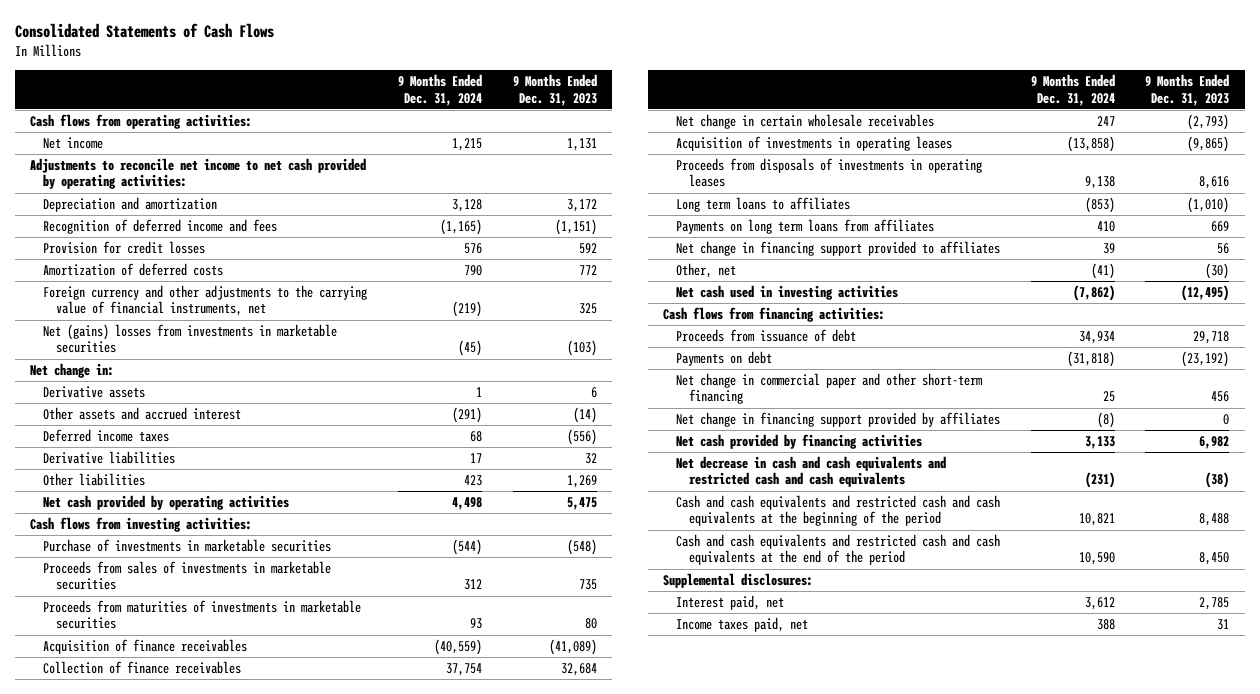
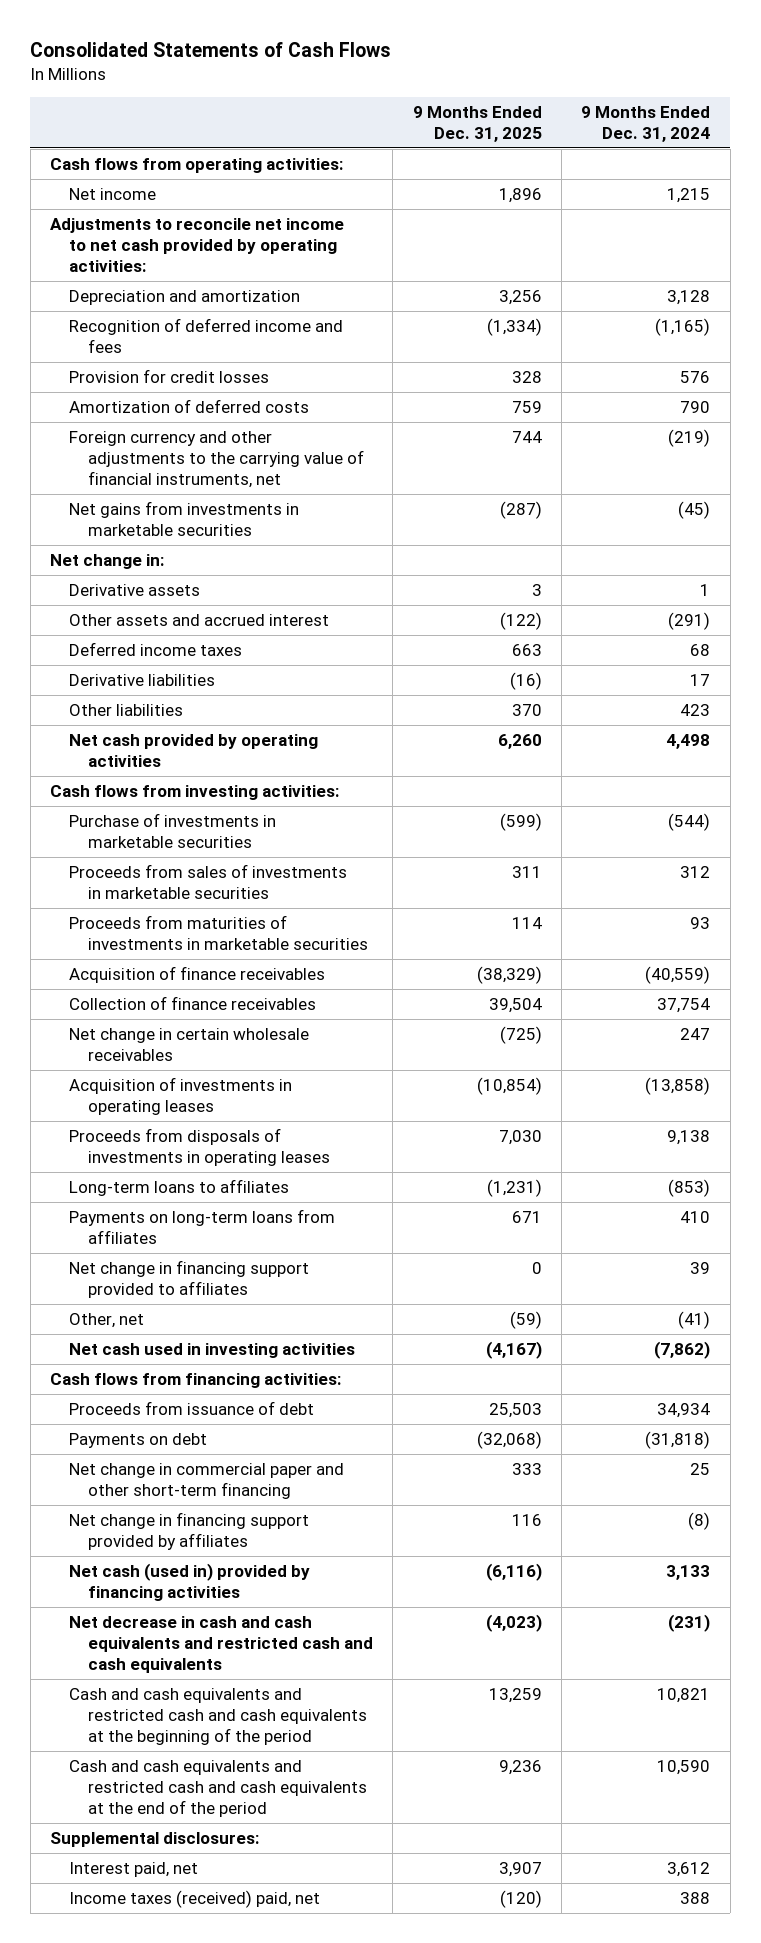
[512,74,597,106] 9 Months Ended Dec. 31, 2023 -> none
none -> [412,105,542,142] 9 Months Ended Dec. 31, 2025
[43,324,338,354] Net (gains) losses from investments in marketable securities -> [69,500,300,537] Net gains from investments in marketable securities
[675,197,850,213] Long term loans to affiliates -> [69,1178,290,1196] Long-term loans to affiliates
[675,219,934,235] Payments on long term loans from affiliates -> [69,1208,336,1245] Payments on long-term loans from affiliates
[675,434,922,450] Net cash provided by financing activities -> [69,1562,311,1602] Net cash (used in) provided by financing activities
[675,617,808,633] Income taxes paid, net -> [69,1889,321,1908] Income taxes (received) paid, net

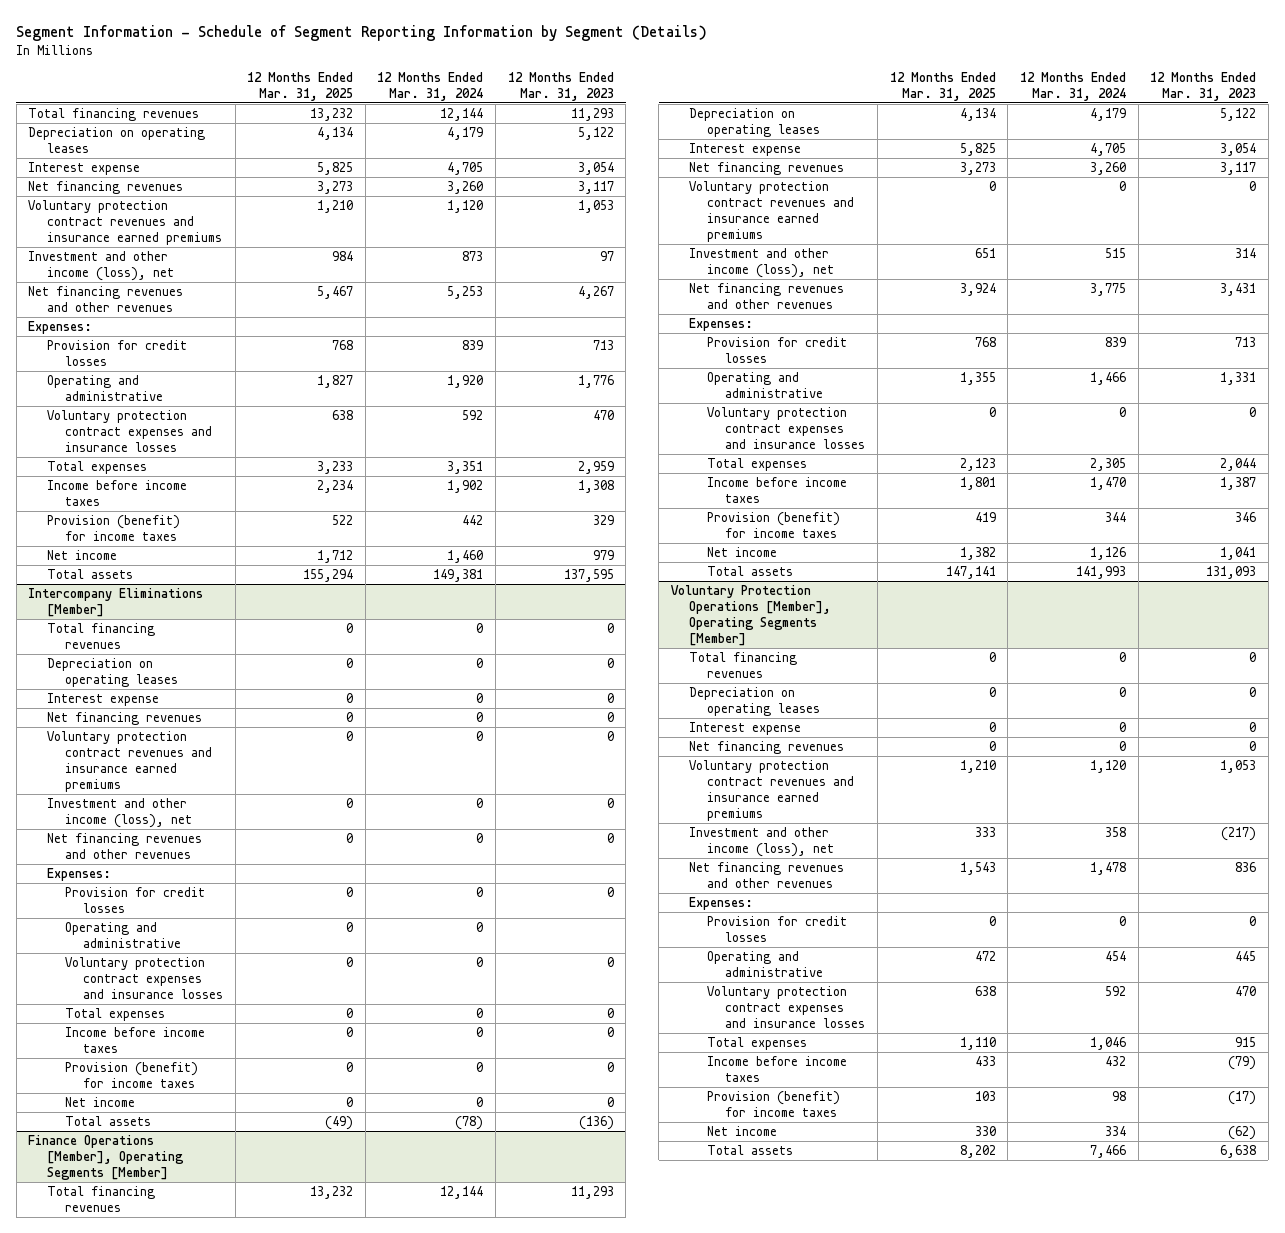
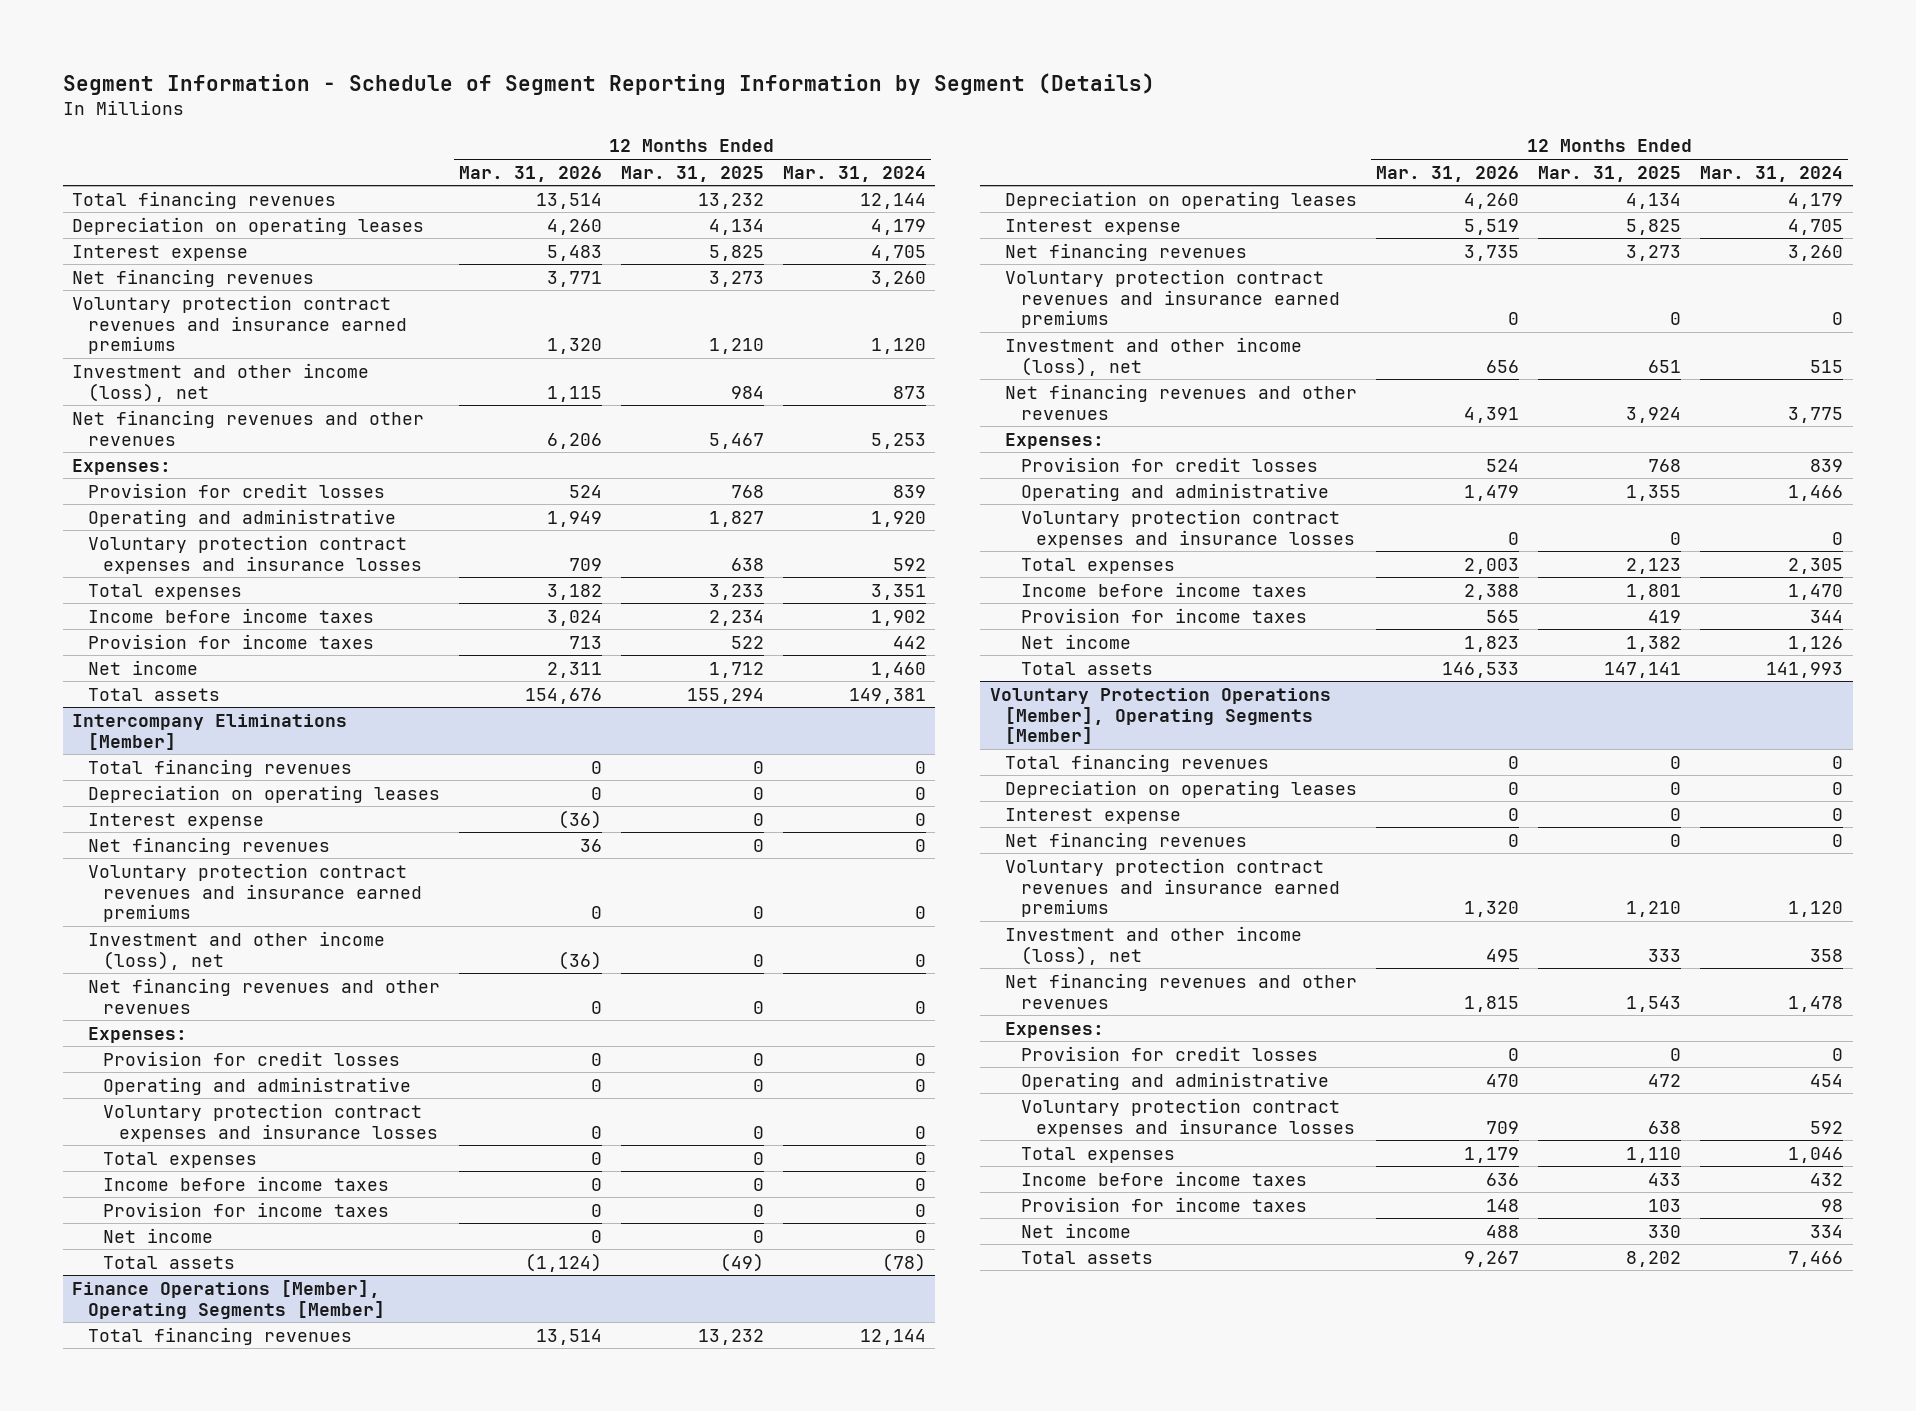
[507,71,614,101] 12 Months Ended Mar. 31, 2023 -> none
none -> [458,165,602,182] Mar. 31, 2026
[46,515,180,542] Provision (benefit) for income taxes -> [87,633,374,649] Provision for income taxes
[64,1062,198,1089] Provision (benefit) for income taxes -> [103,1201,390,1217] Provision for income taxes
[707,512,841,539] Provision (benefit) for income taxes -> [1020,607,1307,623] Provision for income taxes
[707,1091,841,1118] Provision (benefit) for income taxes -> [1020,1196,1307,1212] Provision for income taxes

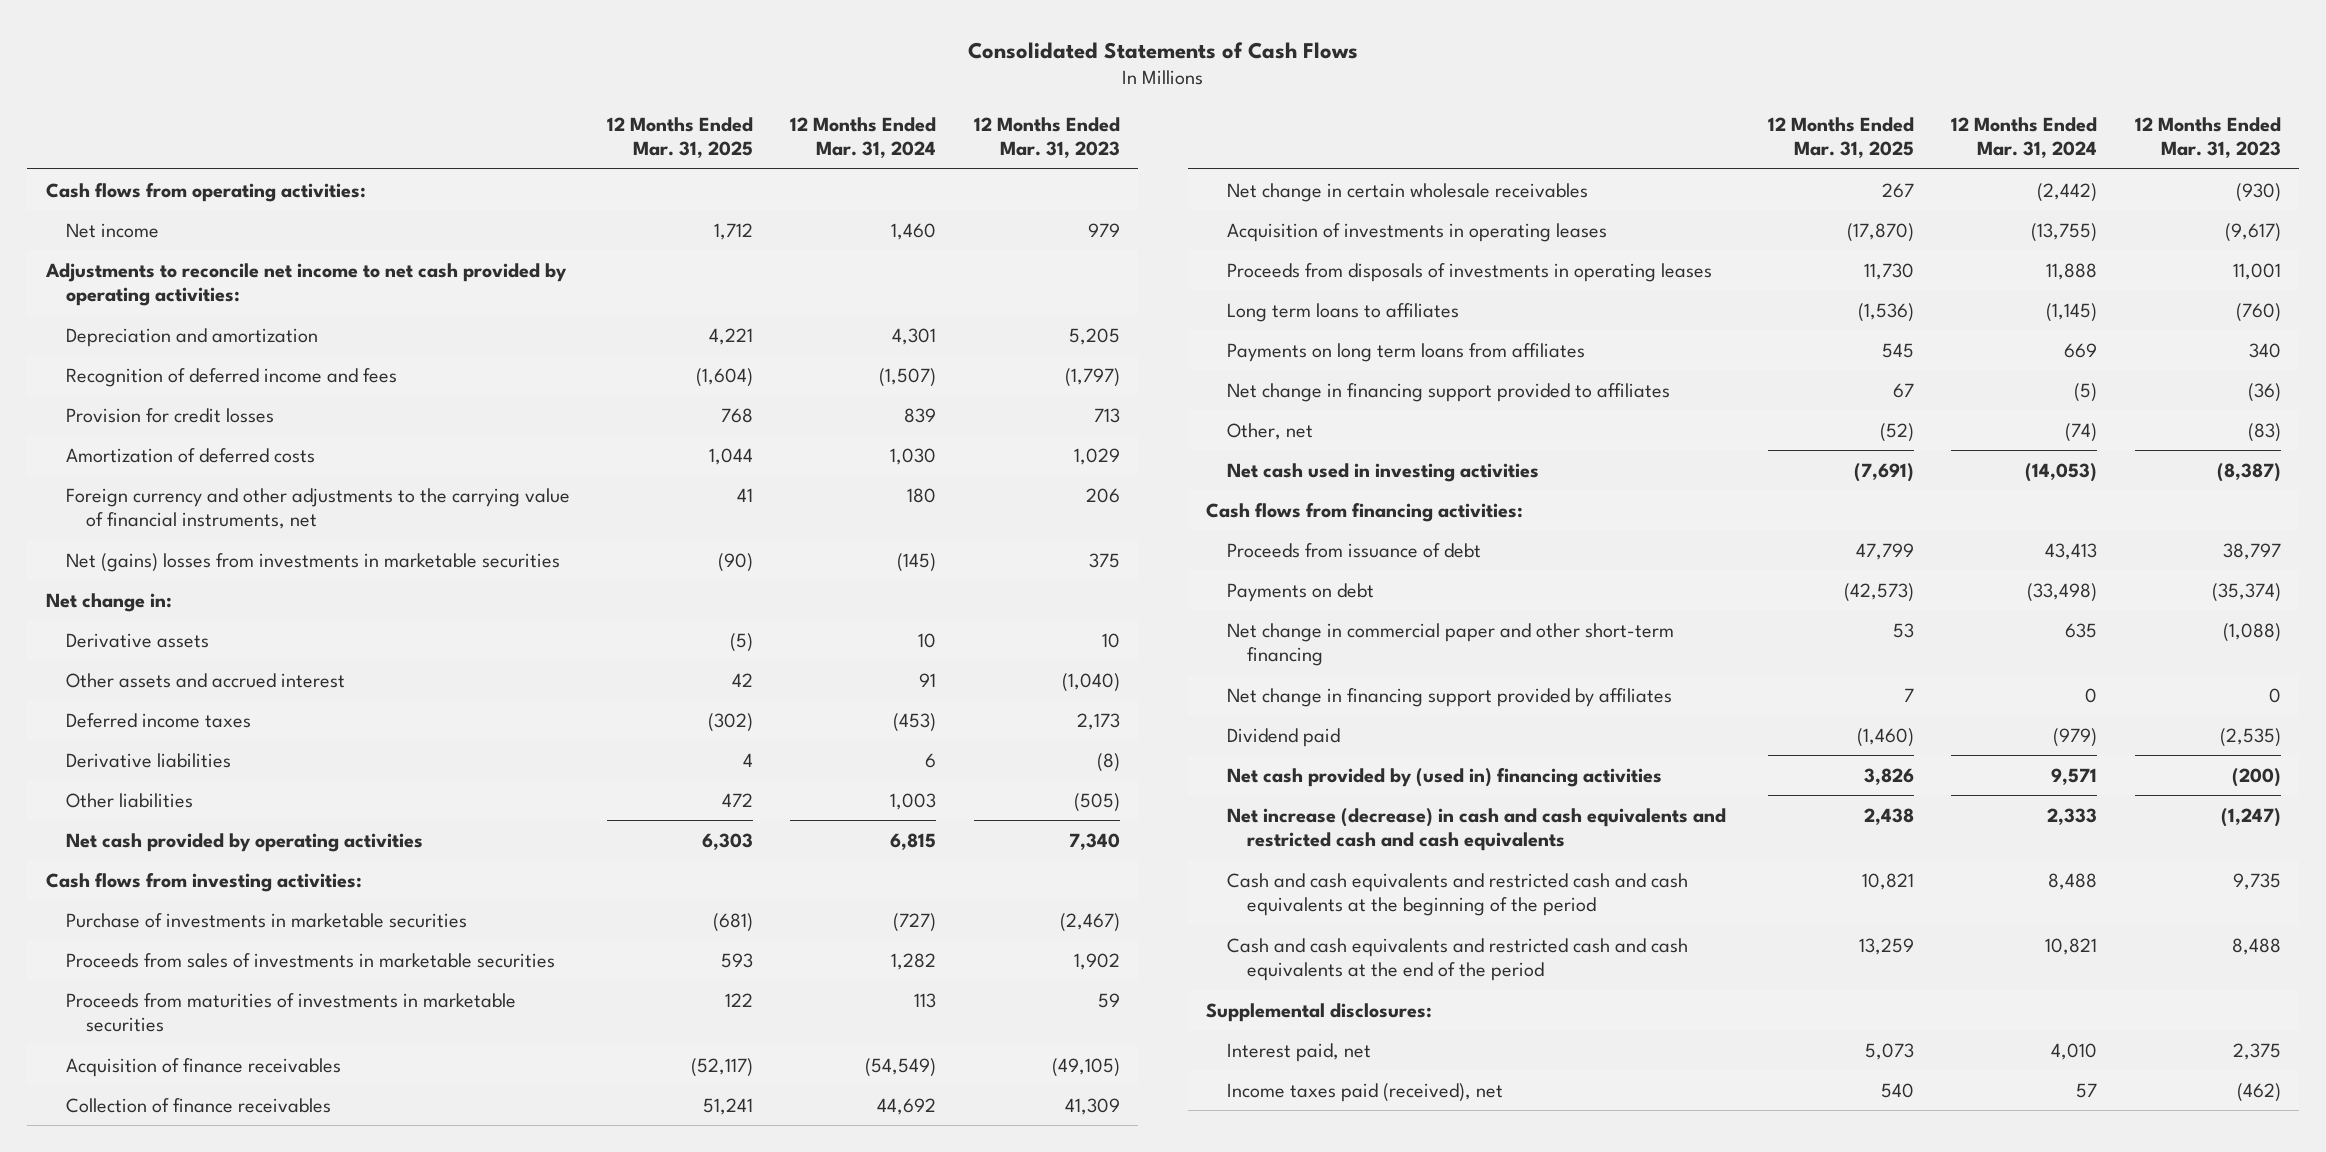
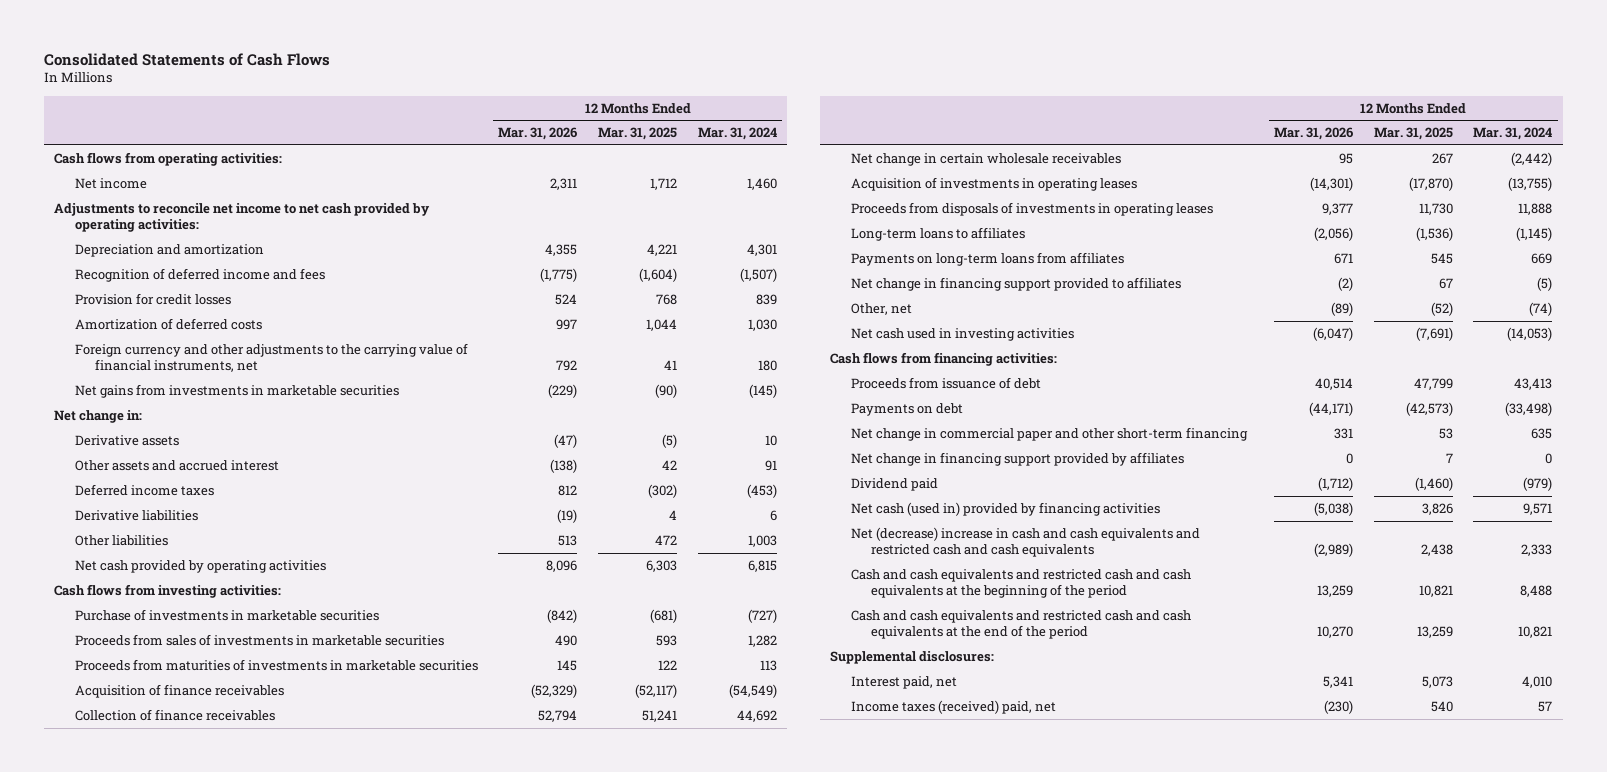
[973,116,1120,159] 12 Months Ended Mar. 31, 2023 -> none
none -> [498,127,578,141] Mar. 31, 2026
[65,552,560,572] Net (gains) losses from investments in marketable securities -> [74,384,399,399] Net gains from investments in marketable securities
[1226,302,1459,322] Long term loans to affiliates -> [850,227,1025,242] Long-term loans to affiliates
[1226,342,1585,362] Payments on long term loans from affiliates -> [850,252,1124,267] Payments on long-term loans from affiliates
[1226,767,1662,787] Net cash provided by (used in) financing activities -> [850,502,1160,517] Net cash (used in) provided by financing activities
[1226,807,1726,852] Net increase (decrease) in cash and cash equivalents and restricted cash and cash equivalents -> [850,527,1200,558] Net (decrease) increase in cash and cash equivalents and restricted cash and cash equivalents
[1226,1082,1503,1102] Income taxes paid (received), net -> [850,700,1056,715] Income taxes (received) paid, net

